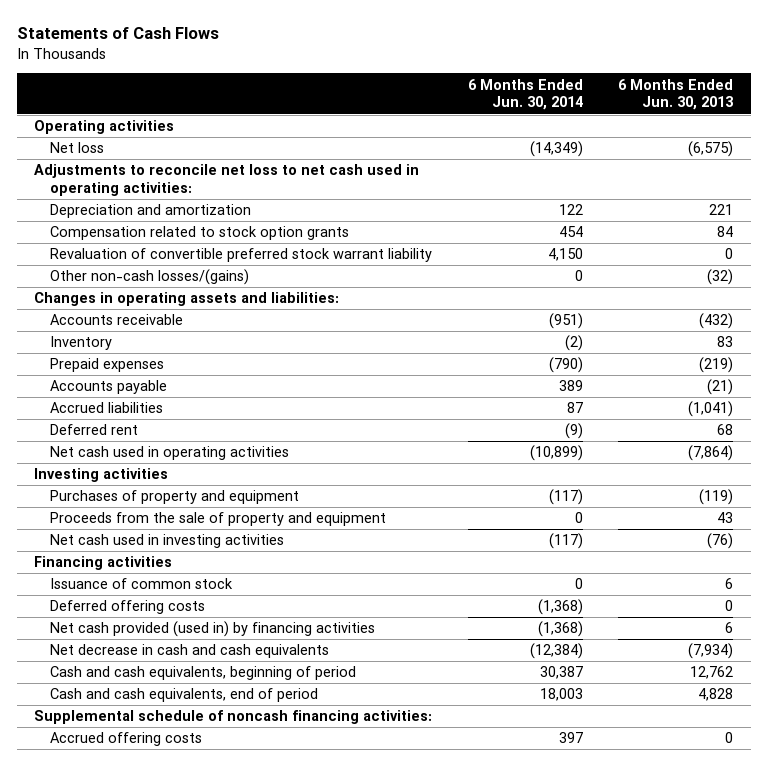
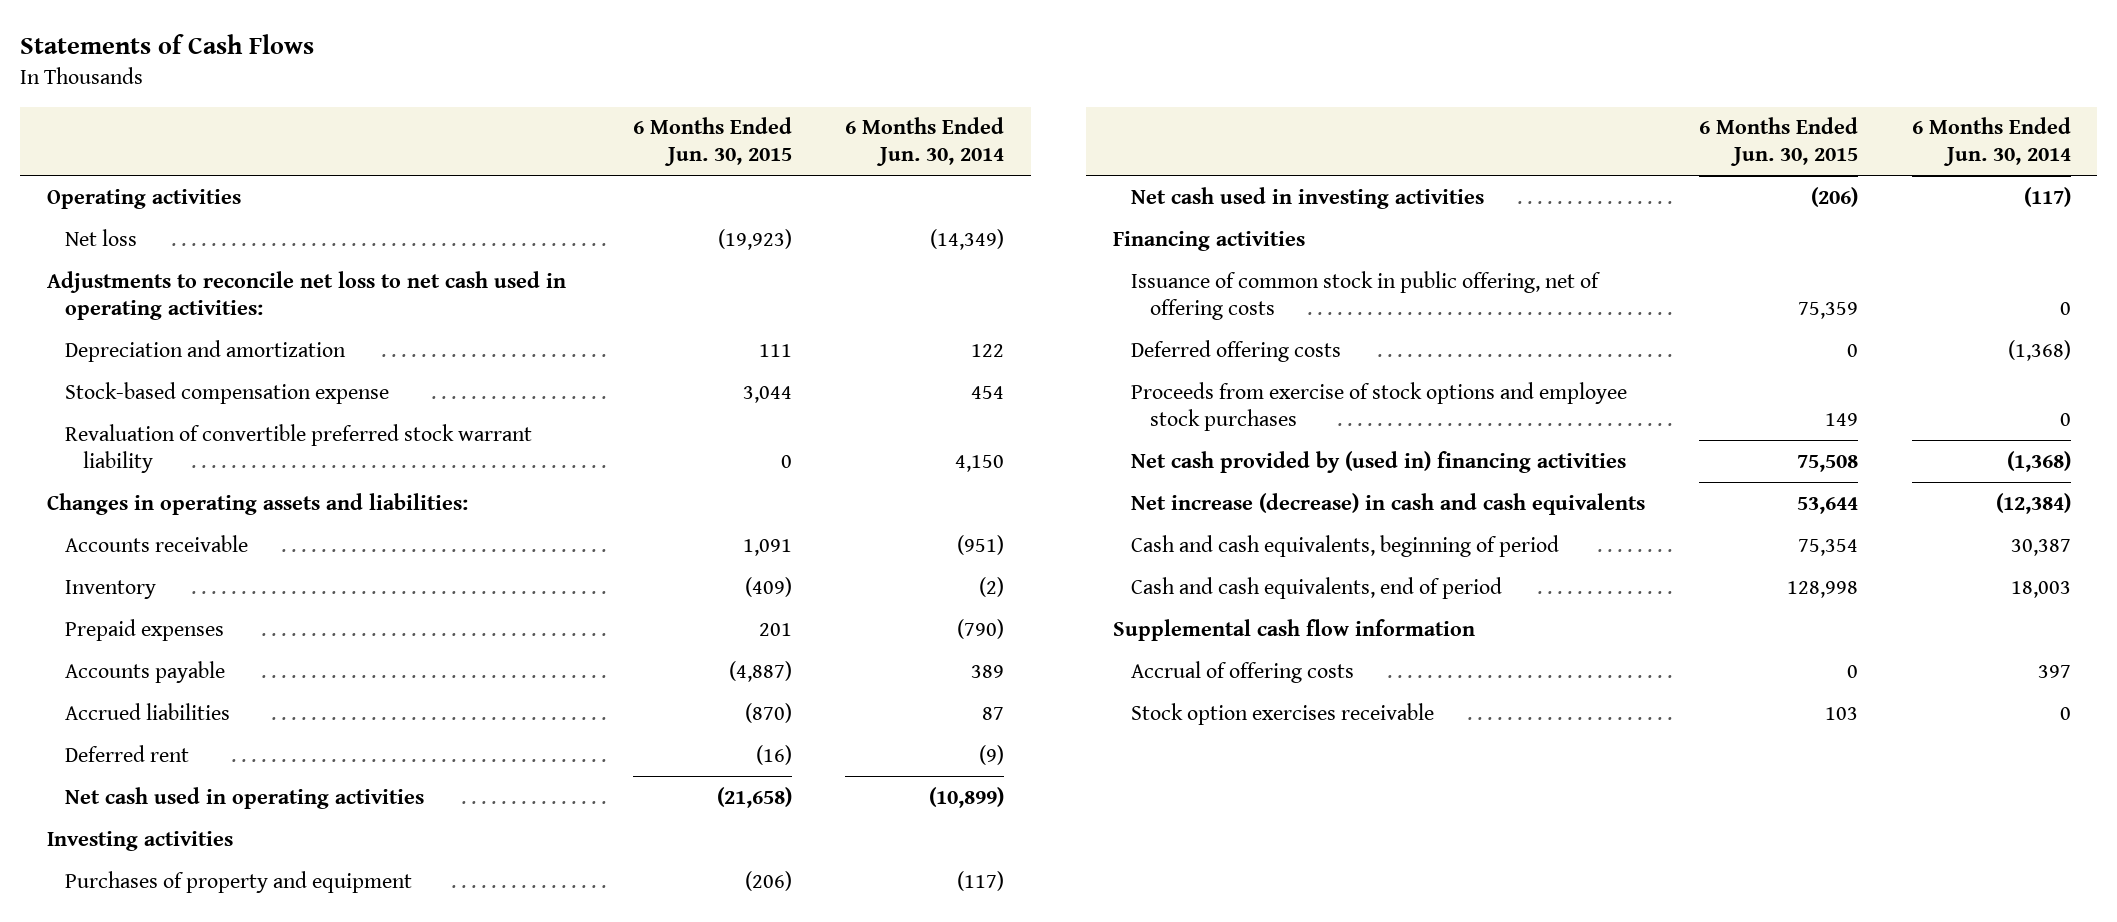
[618,78,734,111] 6 Months Ended Jun. 30, 2013 -> none
none -> [632,117,792,167] 6 Months Ended Jun. 30, 2015
[49,226,349,241] Compensation related to stock option grants -> [65,381,390,404] Stock-based compensation expense
[49,269,249,286] Other non-cash losses/(gains) -> none
[49,512,386,527] Proceeds from the sale of property and equipment -> none
[49,578,233,590] Issuance of common stock -> [1131,270,1602,320] Issuance of common stock in public offering, net of offering costs
none -> [1131,381,1628,431] Proceeds from exercise of stock options and employee stock purchases
[49,621,375,638] Net cash provided (used in) by financing activities -> [1131,450,1627,473] Net cash provided by (used in) financing activities
[49,644,329,659] Net decrease in cash and cash equivalents -> [1131,492,1646,515] Net increase (decrease) in cash and cash equivalents
[34,710,433,725] Supplemental schedule of noncash financing activities: -> [1113,618,1476,641] Supplemental cash flow information
[49,732,202,747] Accrued offering costs -> [1131,660,1355,683] Accrual of offering costs
none -> [1131,702,1435,725] Stock option exercises receivable

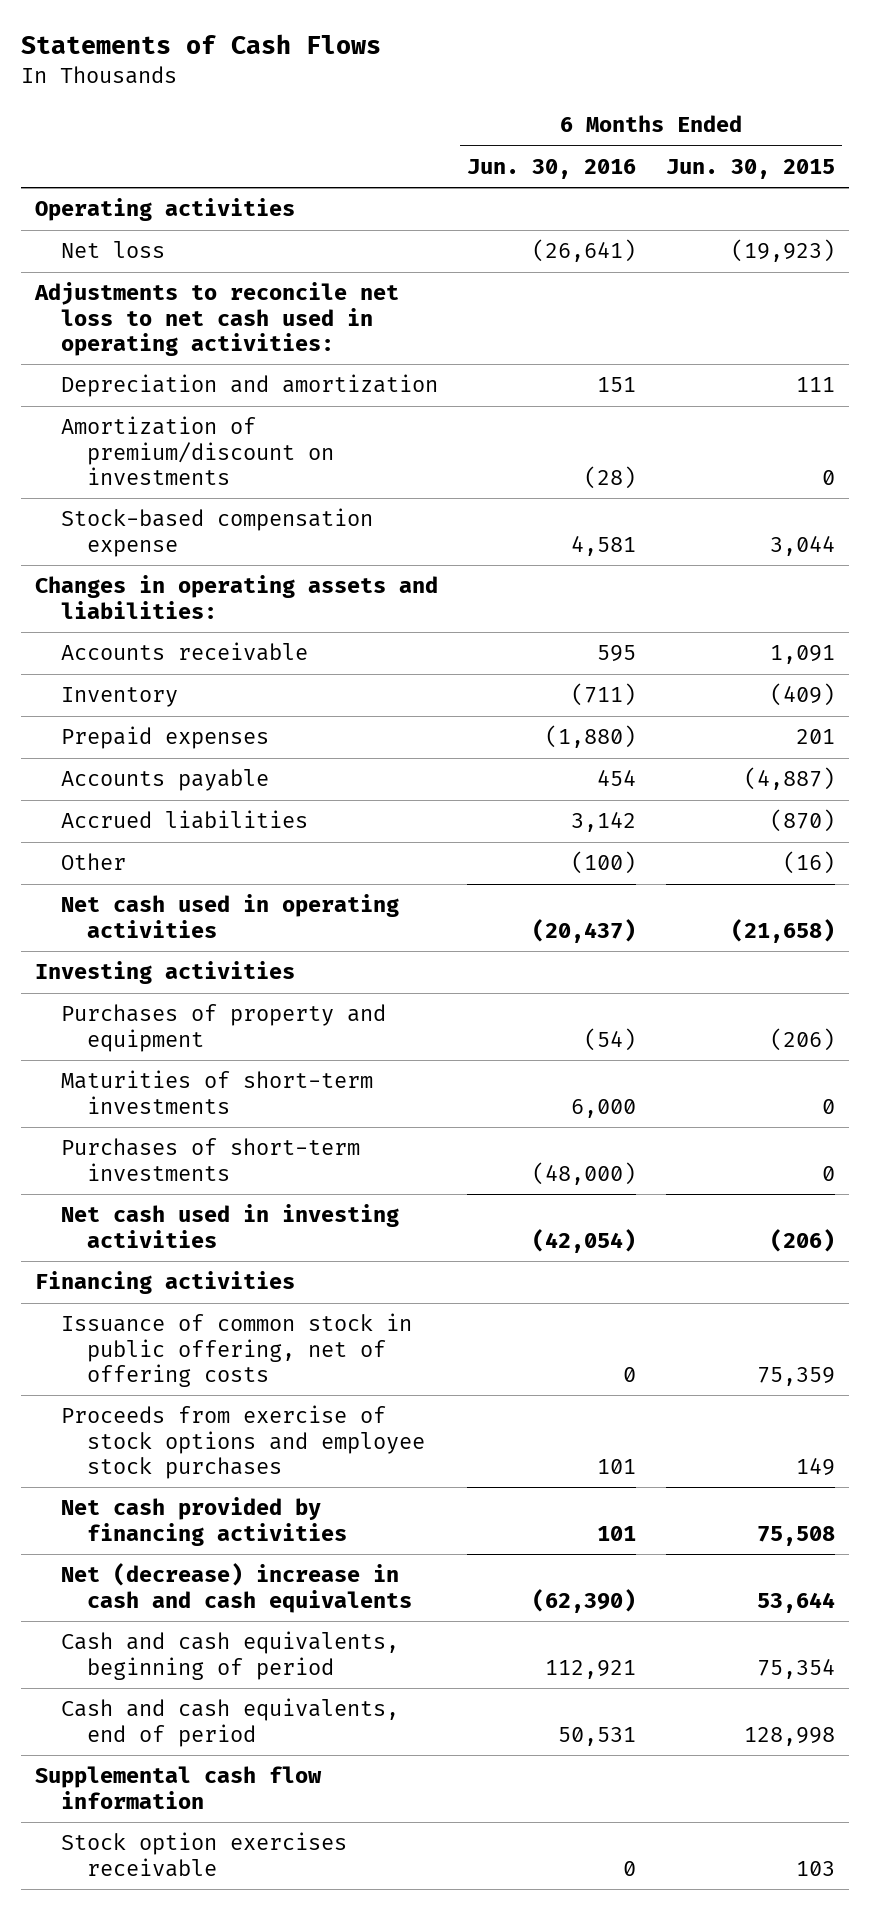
[845,117,1005,167] 6 Months Ended Jun. 30, 2014 -> none
none -> [467,159,637,180] Jun. 30, 2016
none -> [61,416,335,485] Amortization of premium/discount on investments
[65,423,533,473] Revaluation of convertible preferred stock warrant liability -> none
[65,744,190,762] Deferred rent -> [61,853,127,871] Other
none -> [61,1070,374,1114] Maturities of short-term investments
none -> [61,1138,361,1181] Purchases of short-term investments
[1131,339,1342,362] Deferred offering costs -> none
[1131,450,1627,473] Net cash provided by (used in) financing activities -> [61,1497,348,1546] Net cash provided by financing activities
[1131,492,1646,515] Net increase (decrease) in cash and cash equivalents -> [61,1563,413,1613] Net (decrease) increase in cash and cash equivalents
[1131,660,1355,683] Accrual of offering costs -> none

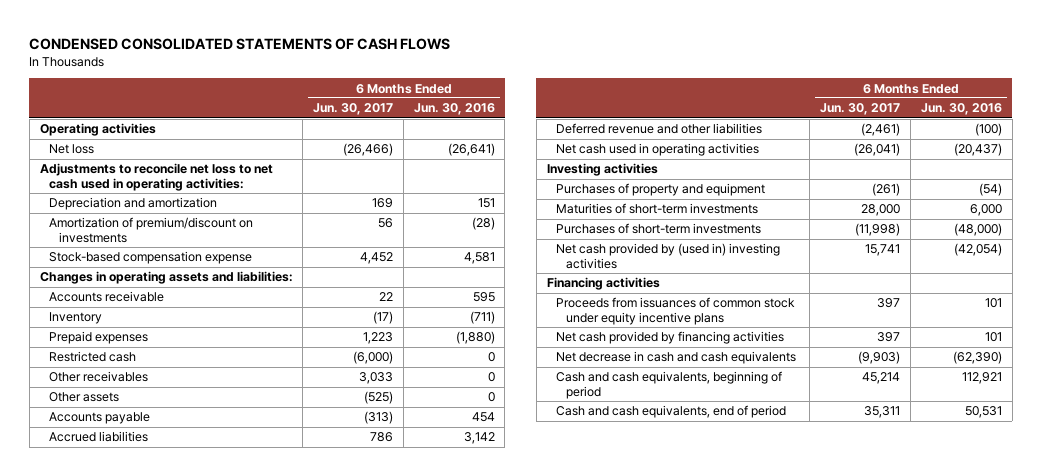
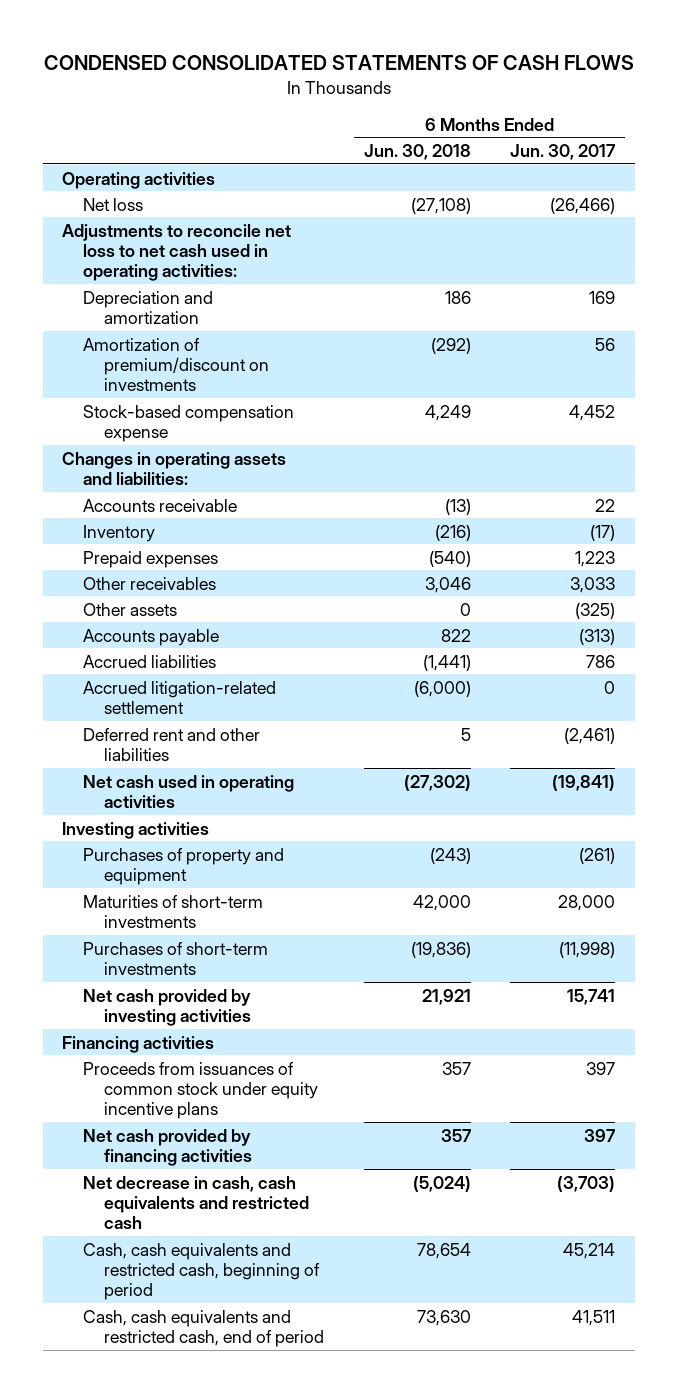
[413,103,495,116] Jun. 30, 2016 -> none
none -> [363,144,471,161] Jun. 30, 2018
[49,351,137,363] Restricted cash -> none
[364,391,394,405] (525) -> [575,602,616,619] (325)
none -> [83,680,277,714] Accrued litigation-related settlement
[556,123,763,135] Deferred revenue and other liabilities -> [83,727,261,761] Deferred rent and other liabilities
[854,143,901,157] (26,041) -> [552,774,616,791] (19,841)
[556,243,781,269] Net cash provided by (used in) investing activities -> [83,988,252,1026] Net cash provided by investing activities
[556,351,797,365] Net decrease in cash and cash equivalents -> [83,1175,310,1230] Net decrease in cash, cash equivalents and restricted cash
[858,351,901,365] (9,903) -> [557,1175,616,1192] (3,703)
[556,371,783,399] Cash and cash equivalents, beginning of period -> [83,1242,321,1301] Cash, cash equivalents and restricted cash, beginning of period
[556,405,787,419] Cash and cash equivalents, end of period -> [83,1309,325,1347] Cash, cash equivalents and restricted cash, end of period
[864,406,901,419] 35,311 -> [572,1309,616,1326] 41,511

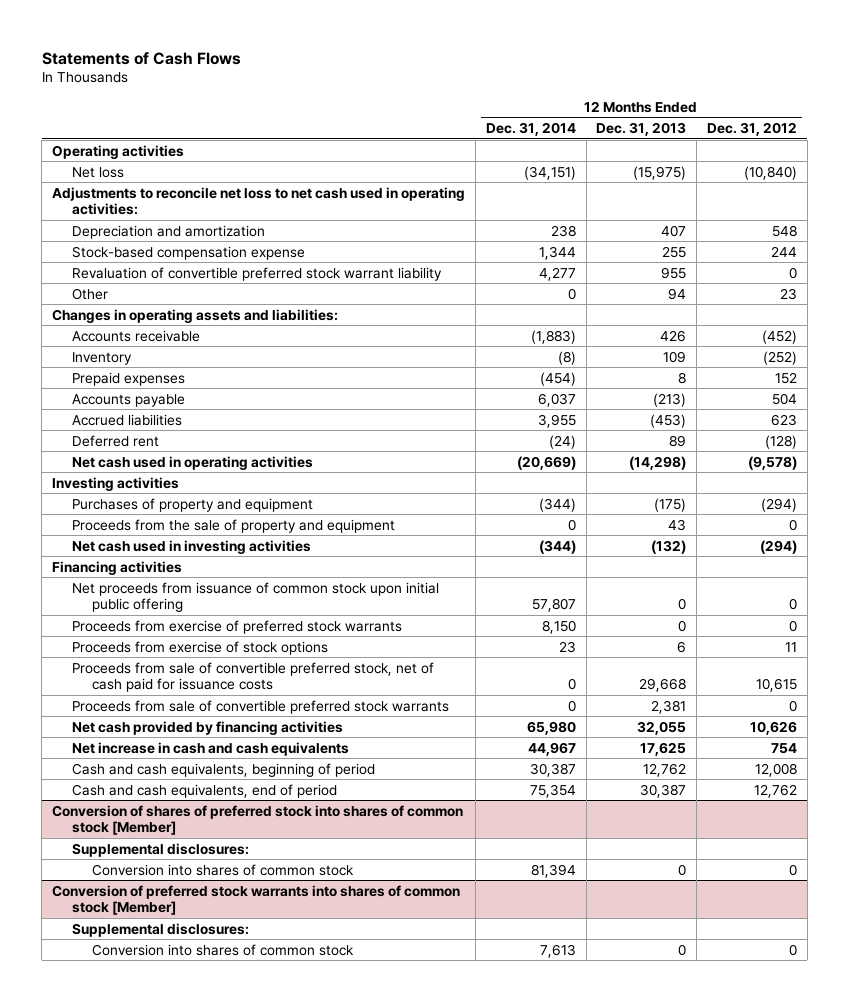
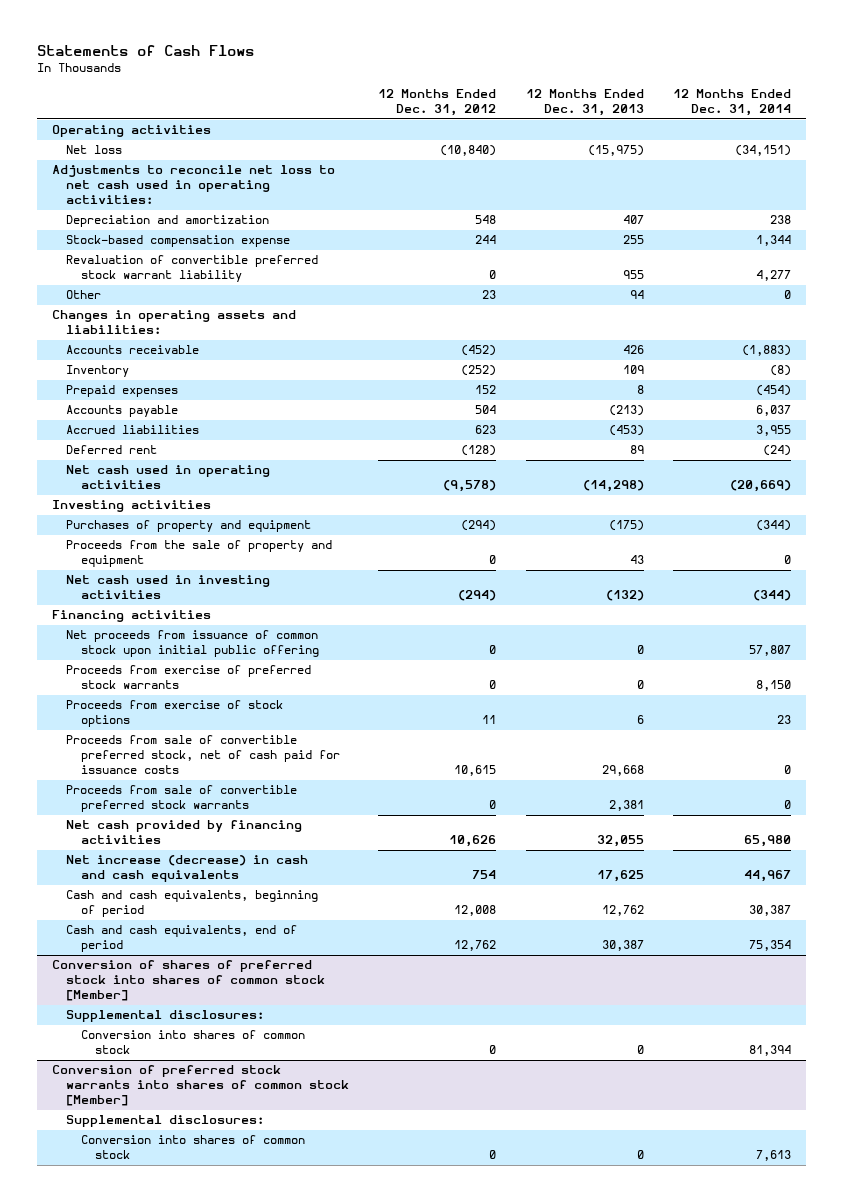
[72,741,350,756] Net increase in cash and cash equivalents -> [66,855,309,883] Net increase (decrease) in cash and cash equivalents

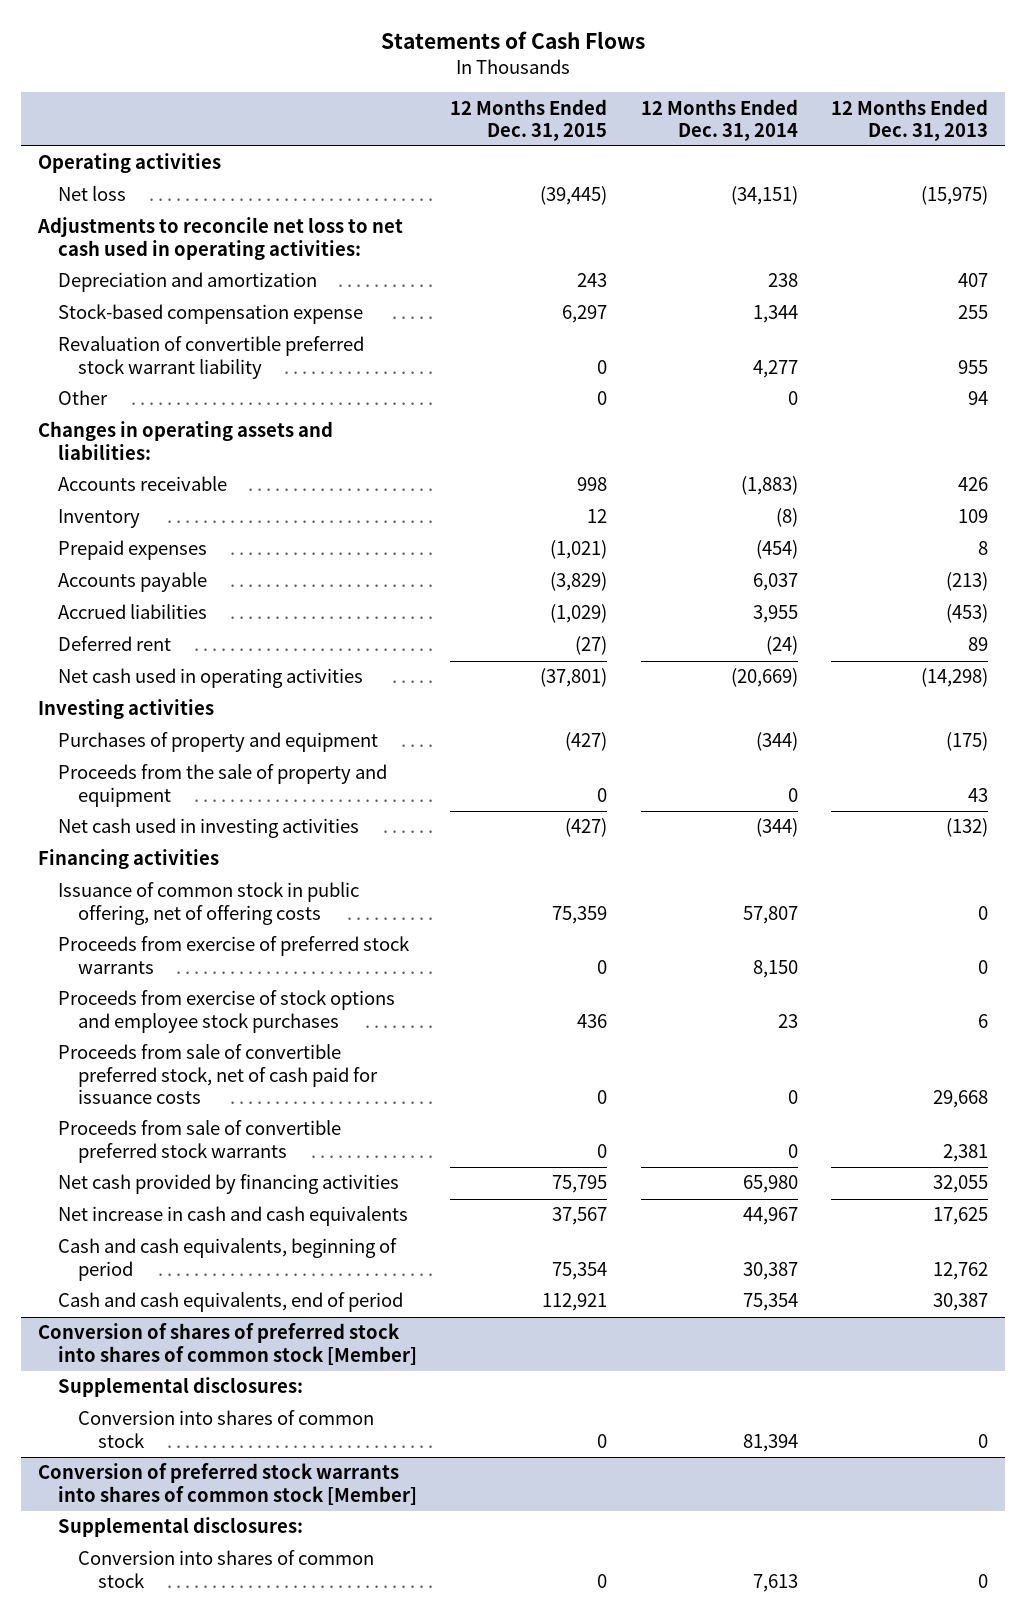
[378,89,497,117] 12 Months Ended Dec. 31, 2012 -> none
none -> [450,98,608,141] 12 Months Ended Dec. 31, 2015
[66,630,319,658] Net proceeds from issuance of common stock upon initial public offering -> [57,882,359,925] Issuance of common stock in public offering, net of offering costs
[66,700,284,728] Proceeds from exercise of stock options -> [57,990,395,1033] Proceeds from exercise of stock options and employee stock purchases
[66,855,309,883] Net increase (decrease) in cash and cash equivalents -> [57,1206,408,1227] Net increase in cash and cash equivalents

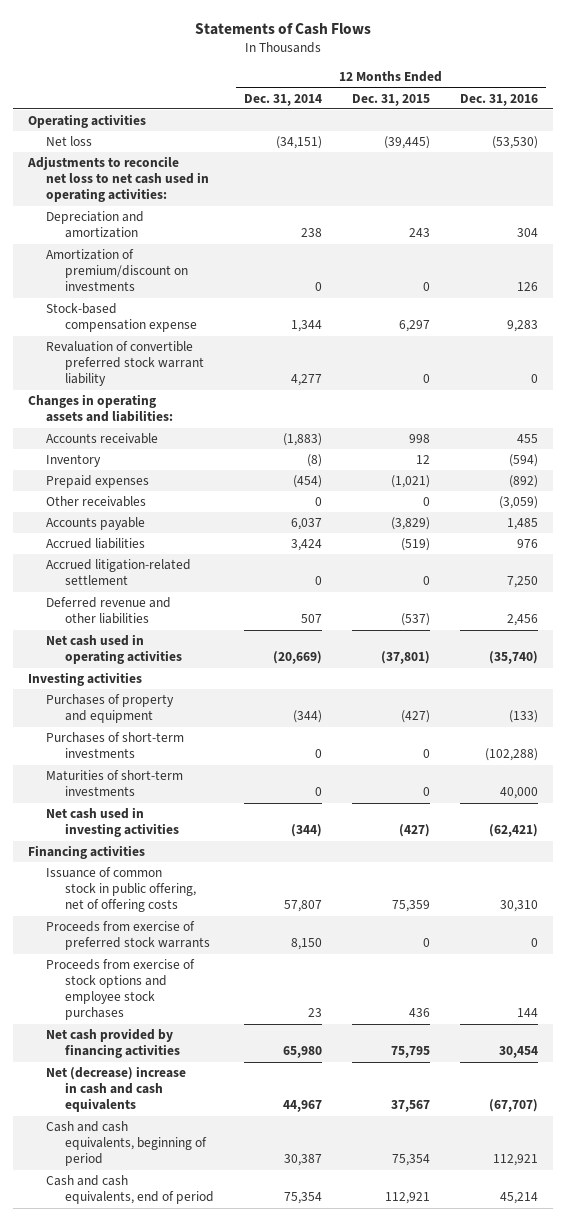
[830,98,988,141] 12 Months Ended Dec. 31, 2013 -> none
none -> [460,93,539,106] Dec. 31, 2016
none -> [46,249,188,292] Amortization of premium/discount on investments
[57,390,108,406] Other -> none
none -> [46,496,147,508] Other receivables
[57,636,171,652] Deferred rent -> none
[550,604,608,624] (1,029) -> [401,538,431,552] (519)
[752,605,798,624] 3,955 -> [290,539,322,552] 3,424
none -> [46,559,192,586] Accrued litigation-related settlement
none -> [46,597,172,625] Deferred revenue and other liabilities
[57,764,387,807] Proceeds from the sale of property and equipment -> none
none -> [46,732,185,759] Purchases of short-term investments
none -> [46,770,184,797] Maturities of short-term investments
[57,1044,378,1104] Proceeds from sale of convertible preferred stock, net of cash paid for issuance costs -> none
[57,1120,341,1163] Proceeds from sale of convertible preferred stock warrants -> none
[57,1206,408,1227] Net increase in cash and cash equivalents -> [46,1066,187,1113] Net (decrease) increase in cash and cash equivalents
[37,1323,417,1365] Conversion of shares of preferred stock into shares of common stock [Member] -> none
[57,1377,303,1398] Supplemental disclosures: -> none
[77,1410,374,1448] Conversion into shares of common stock -> none
[37,1463,417,1505] Conversion of preferred stock warrants into shares of common stock [Member] -> none
[57,1517,303,1538] Supplemental disclosures: -> none
[77,1550,374,1588] Conversion into shares of common stock -> none

